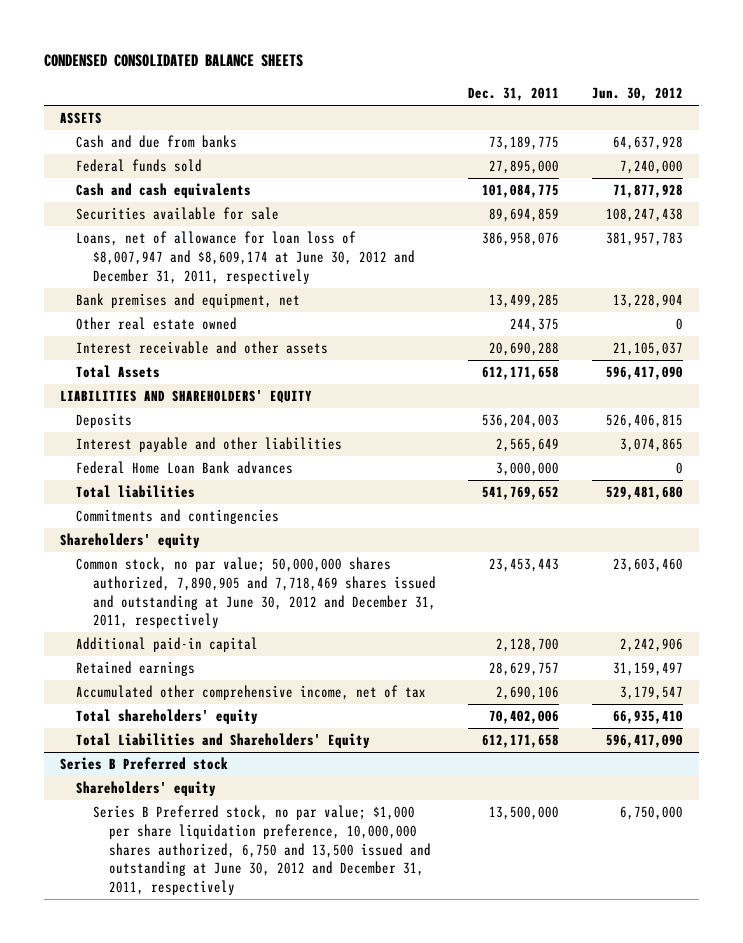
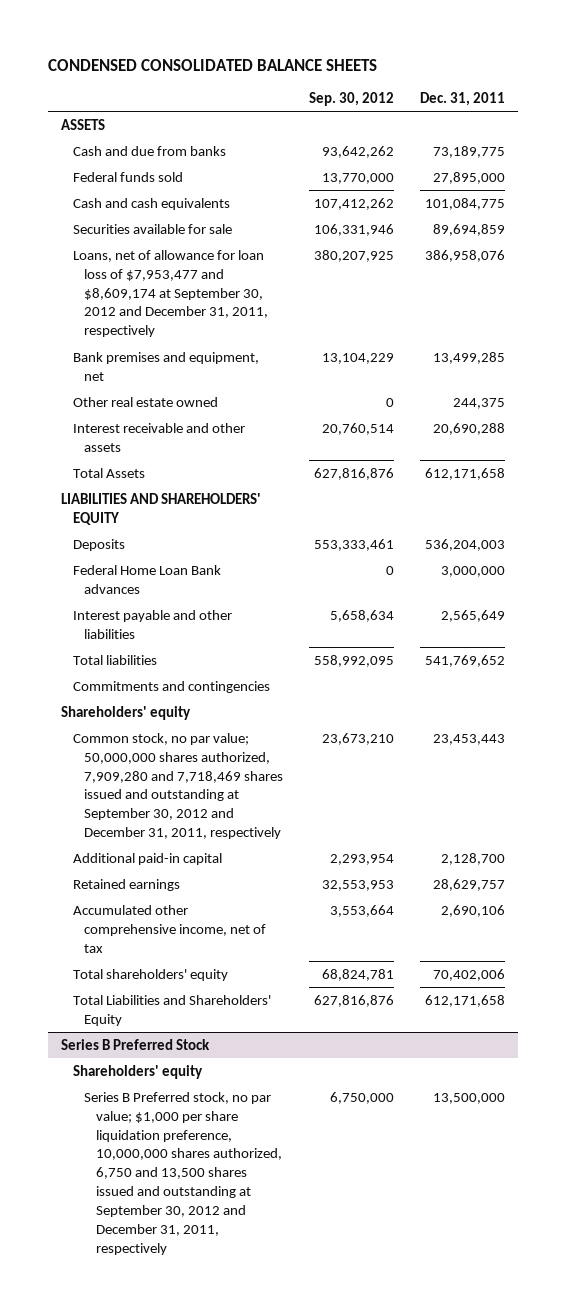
[591,87,683,102] Jun. 30, 2012 -> none
none -> [309,92,395,107] Sep. 30, 2012
[76,231,415,284] Loans, net of allowance for loan loss of $8,007,947 and $8,609,174 at June 30, 2012 and December 31, 2011, respectively -> [72,249,269,338] Loans, net of allowance for loan loss of $7,953,477 and $8,609,174 at September 30, 2012 and December 31, 2011, respectively
[76,437,343,453] Interest payable and other liabilities -> [72,609,232,639] Interest payable and other liabilities
[76,557,436,629] Common stock, no par value; 50,000,000 shares authorized, 7,890,905 and 7,718,469 shares issued and outstanding at June 30, 2012 and December 31, 2011, respectively -> [72,732,284,840] Common stock, no par value; 50,000,000 shares authorized, 7,909,280 and 7,718,469 shares issued and outstanding at September 30, 2012 and December 31, 2011, respectively
[60,757,229,771] Series B Preferred stock -> [60,1038,210,1050] Series B Preferred Stock
[92,805,432,896] Series B Preferred stock, no par value; $1,000 per share liquidation preference, 10,000,000 shares authorized, 6,750 and 13,500 issued and outstanding at June 30, 2012 and December 31, 2011, respectively -> [84,1091,282,1255] Series B Preferred stock, no par value; $1,000 per share liquidation preference, 10,000,000 shares authorized, 6,750 and 13,500 shares issued and outstanding at September 30, 2012 and December 31, 2011, respectively

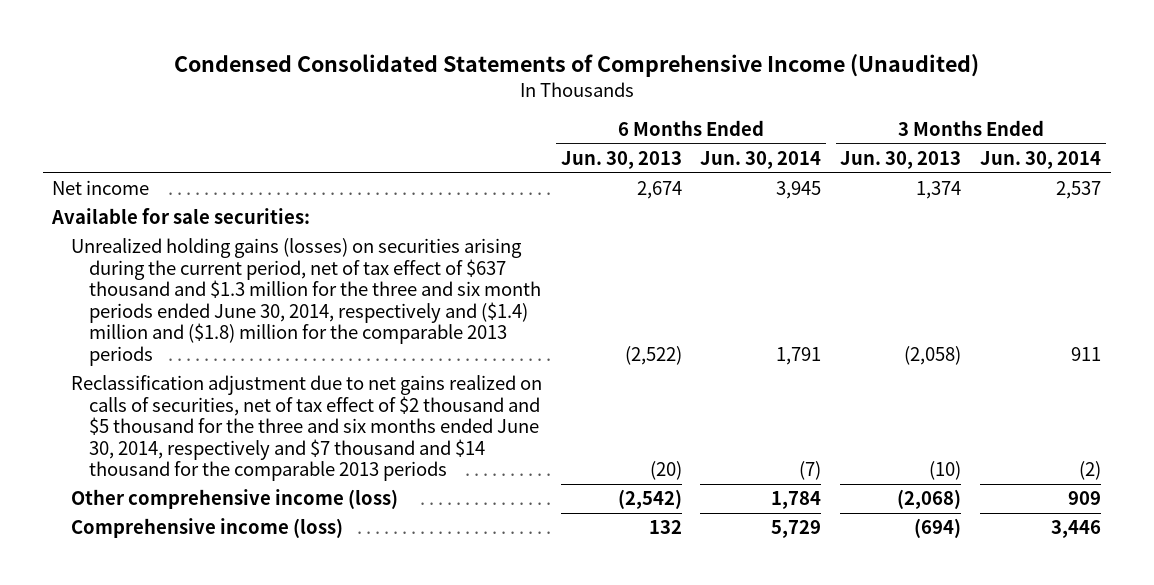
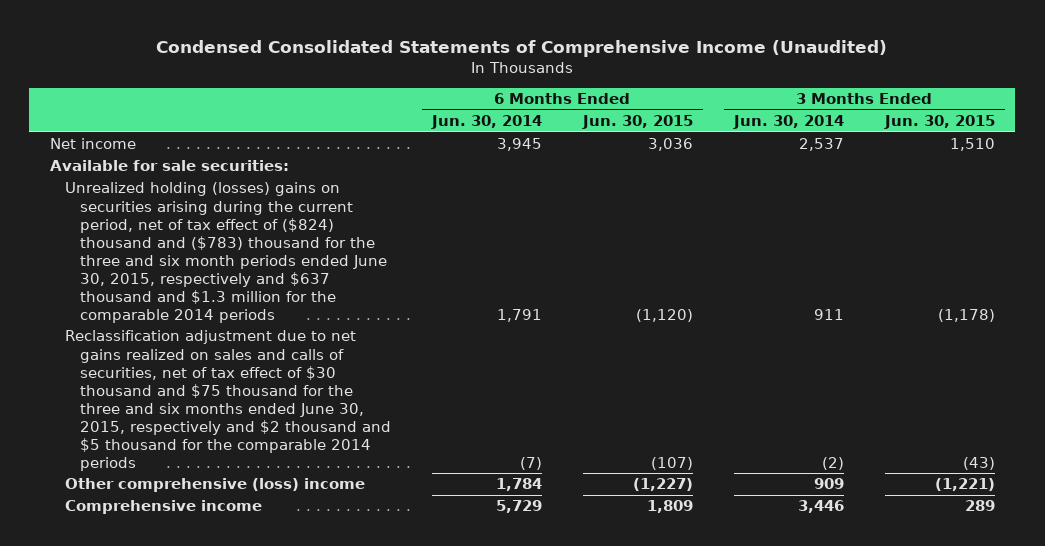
[560,151,682,170] Jun. 30, 2013 -> none
[840,151,962,170] Jun. 30, 2013 -> none
none -> [581,115,693,130] Jun. 30, 2015
none -> [883,115,995,130] Jun. 30, 2015
[70,238,541,366] Unrealized holding gains (losses) on securities arising during the current period, net of tax effect of $637 thousand and $1.3 million for the three and six month periods ended June 30, 2014, respectively and ($1.4) million and ($1.8) million for the comparable 2013 periods -> [64,182,387,323] Unrealized holding (losses) gains on securities arising during the current period, net of tax effect of ($824) thousand and ($783) thousand for the three and six month periods ended June 30, 2015, respectively and $637 thousand and $1.3 million for the comparable 2014 periods
[70,375,542,482] Reclassification adjustment due to net gains realized on calls of securities, net of tax effect of $2 thousand and $5 thousand for the three and six months ended June 30, 2014, respectively and $7 thousand and $14 thousand for the comparable 2013 periods -> [64,330,391,471] Reclassification adjustment due to net gains realized on sales and calls of securities, net of tax effect of $30 thousand and $75 thousand for the three and six months ended June 30, 2015, respectively and $2 thousand and $5 thousand for the comparable 2014 periods
[70,489,398,510] Other comprehensive income (loss) -> [64,478,365,493] Other comprehensive (loss) income
[70,518,343,539] Comprehensive income (loss) -> [64,500,262,515] Comprehensive income

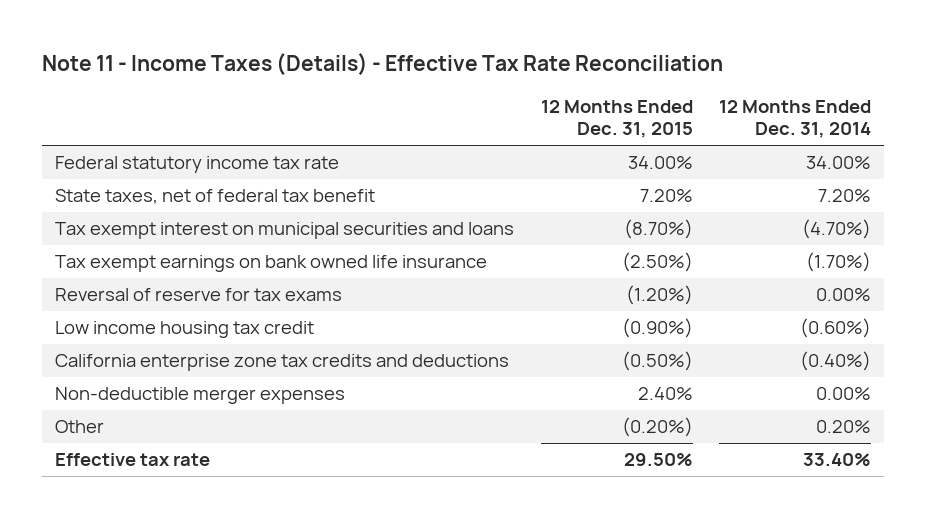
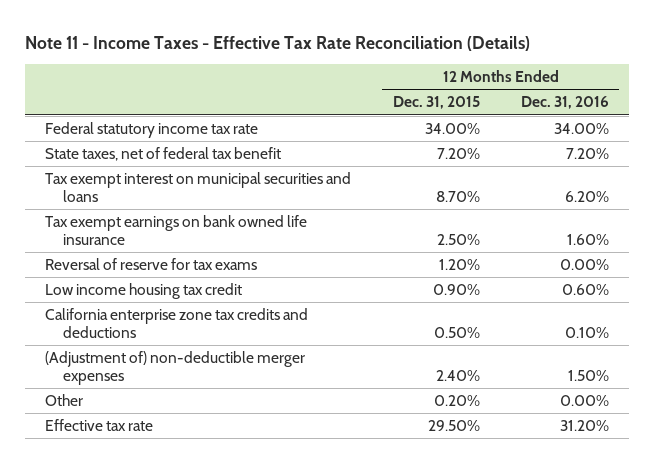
[42,52,724,75] Note 11 - Income Taxes (Details) - Effective Tax Rate Reconciliation -> [24,35,530,51] Note 11 - Income Taxes - Effective Tax Rate Reconciliation (Details)
[719,99,872,139] 12 Months Ended Dec. 31, 2014 -> none
none -> [520,96,609,110] Dec. 31, 2016
[623,219,693,240] (8.70%) -> [435,191,480,203] 8.70%
[621,252,693,273] (2.50%) -> [436,234,480,246] 2.50%
[625,285,693,306] (1.20%) -> [438,259,480,271] 1.20%
[621,318,693,339] (0.90%) -> [432,284,480,296] 0.90%
[621,351,693,372] (0.50%) -> [433,327,480,339] 0.50%
[55,387,346,405] Non-deductible merger expenses -> [45,351,306,386] (Adjustment of) non-deductible merger expenses
[621,417,693,438] (0.20%) -> [433,395,480,407] 0.20%

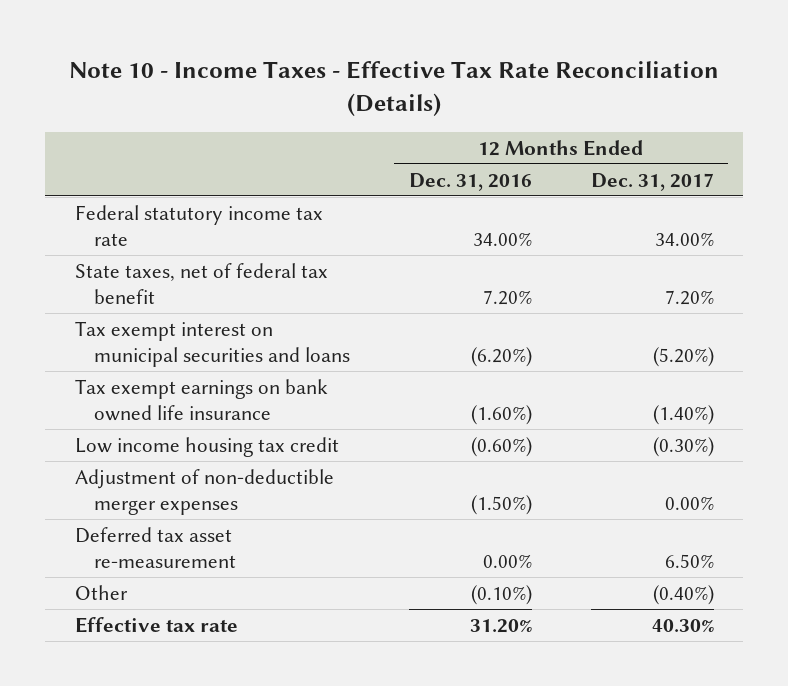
[24,35,530,51] Note 11 - Income Taxes - Effective Tax Rate Reconciliation (Details) -> [69,60,720,116] Note 10 - Income Taxes - Effective Tax Rate Reconciliation (Details)
[392,96,480,110] Dec. 31, 2015 -> none
none -> [590,172,714,191] Dec. 31, 2017
[45,258,258,271] Reversal of reserve for tax exams -> none
[45,308,309,339] California enterprise zone tax credits and deductions -> none
[564,191,609,203] 6.20% -> [470,346,532,367] (6.20%)
[566,234,609,246] 1.60% -> [470,404,532,425] (1.60%)
[561,284,609,296] 0.60% -> [470,436,532,457] (0.60%)
[45,351,306,386] (Adjustment of) non-deductible merger expenses -> [74,468,334,515] Adjustment of non-deductible merger expenses
[567,370,609,382] 1.50% -> [470,494,532,515] (1.50%)
none -> [74,526,237,568] Deferred tax asset re-measurement
[559,395,609,407] 0.00% -> [470,584,532,605] (0.10%)

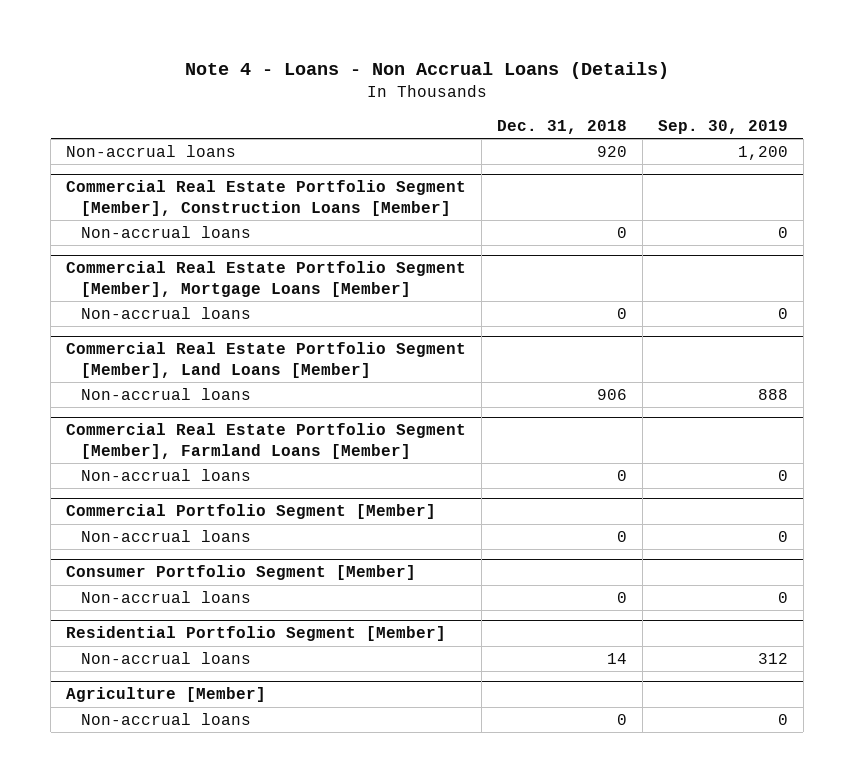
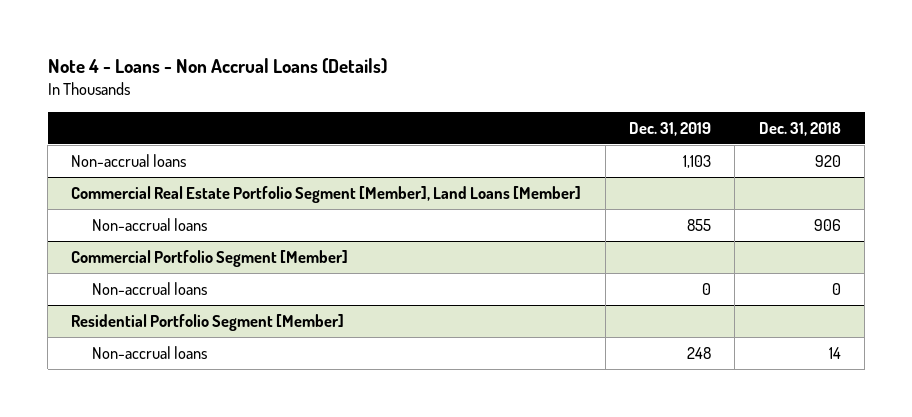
[657,119,788,134] Sep. 30, 2019 -> none
none -> [629,121,712,136] Dec. 31, 2019
[66,180,467,216] Commercial Real Estate Portfolio Segment [Member], Construction Loans [Member] -> none
[81,225,252,238] Non-accrual loans -> none
[66,261,467,297] Commercial Real Estate Portfolio Segment [Member], Mortgage Loans [Member] -> none
[81,306,252,319] Non-accrual loans -> none
[66,423,467,459] Commercial Real Estate Portfolio Segment [Member], Farmland Loans [Member] -> none
[81,468,252,481] Non-accrual loans -> none
[66,565,417,581] Consumer Portfolio Segment [Member] -> none
[81,590,252,603] Non-accrual loans -> none
[66,687,267,703] Agriculture [Member] -> none
[81,712,252,725] Non-accrual loans -> none

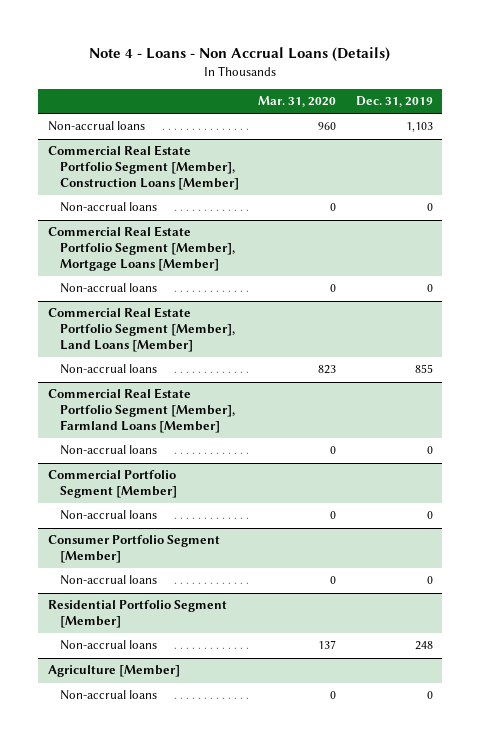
[758,121,841,136] Dec. 31, 2018 -> none
none -> [258,96,337,108] Mar. 31, 2020
none -> [47,145,239,190] Commercial Real Estate Portfolio Segment [Member], Construction Loans [Member]
none -> [59,202,157,213] Non-accrual loans
none -> [47,226,235,271] Commercial Real Estate Portfolio Segment [Member], Mortgage Loans [Member]
none -> [59,283,157,294] Non-accrual loans
none -> [47,388,235,433] Commercial Real Estate Portfolio Segment [Member], Farmland Loans [Member]
none -> [59,445,157,456] Non-accrual loans
none -> [47,535,220,564] Consumer Portfolio Segment [Member]
none -> [59,575,157,586] Non-accrual loans
none -> [47,665,180,678] Agriculture [Member]
none -> [59,690,157,701] Non-accrual loans

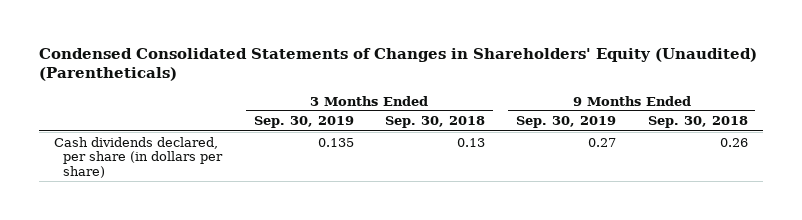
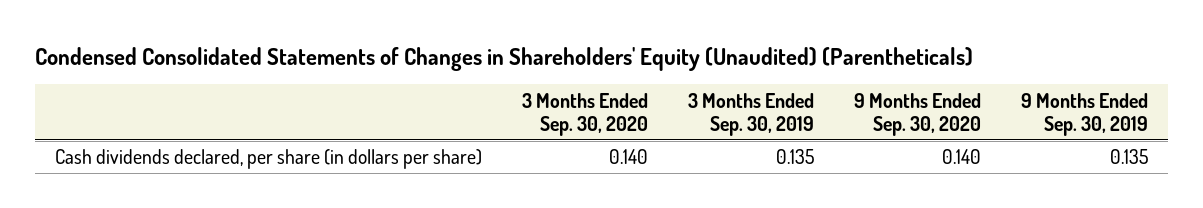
[384,116,485,129] Sep. 30, 2018 -> none
[647,116,748,129] Sep. 30, 2018 -> none
none -> [521,92,648,136] 3 Months Ended Sep. 30, 2020
none -> [854,92,982,136] 9 Months Ended Sep. 30, 2020
[588,137,617,147] 0.27 -> [1110,149,1149,165] 0.135

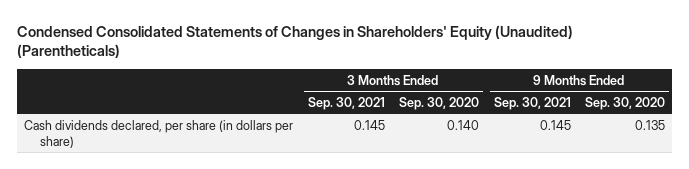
[688,92,815,136] 3 Months Ended Sep. 30, 2019 -> none
[1021,92,1149,136] 9 Months Ended Sep. 30, 2019 -> none
none -> [307,96,385,110] Sep. 30, 2021
none -> [493,96,571,110] Sep. 30, 2021
[942,149,982,165] 0.140 -> [635,119,666,130] 0.135

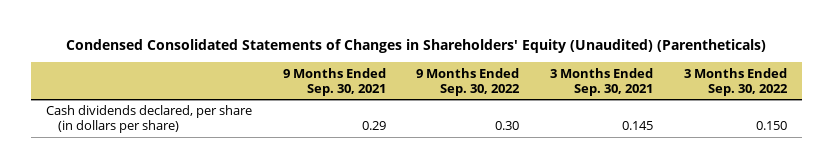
[399,96,480,110] Sep. 30, 2020 -> none
[585,96,666,110] Sep. 30, 2020 -> none
none -> [416,67,521,96] 9 Months Ended Sep. 30, 2022
none -> [683,67,788,96] 3 Months Ended Sep. 30, 2022
[539,119,571,130] 0.145 -> [361,121,386,131] 0.29

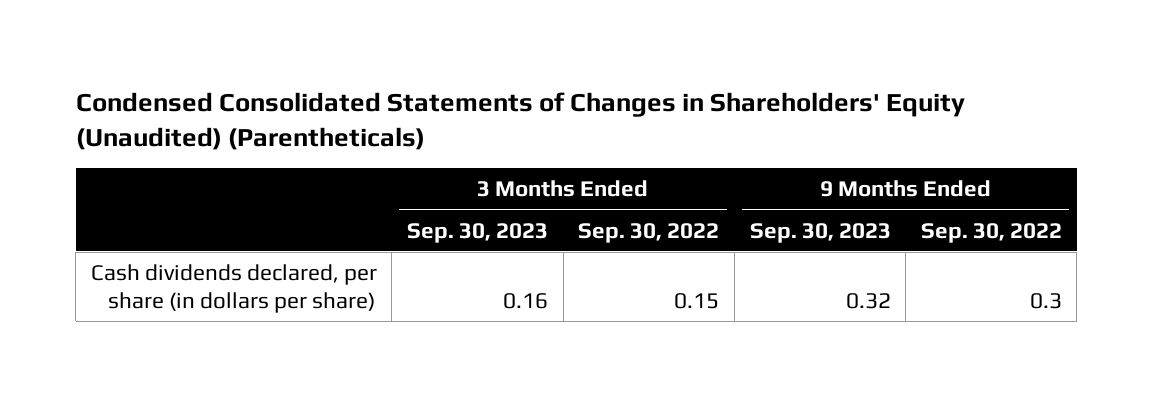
[282,67,386,96] 9 Months Ended Sep. 30, 2021 -> none
[550,67,654,96] 3 Months Ended Sep. 30, 2021 -> none
none -> [406,222,548,243] Sep. 30, 2023
none -> [749,222,891,243] Sep. 30, 2023
[495,121,520,131] 0.30 -> [1029,293,1062,310] 0.3
[755,121,787,131] 0.150 -> [674,293,720,310] 0.15

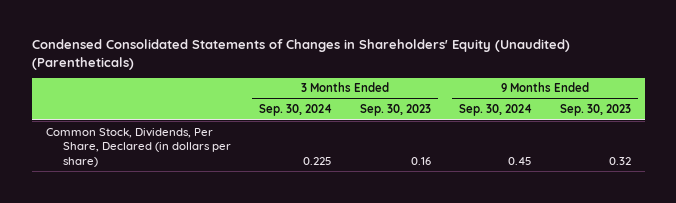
[578,222,720,243] Sep. 30, 2022 -> none
[920,222,1062,243] Sep. 30, 2022 -> none
none -> [258,104,332,117] Sep. 30, 2024
none -> [458,104,532,117] Sep. 30, 2024
[90,263,377,314] Cash dividends declared, per share (in dollars per share) -> [45,127,231,167] Common Stock, Dividends, Per Share, Declared (in dollars per share)

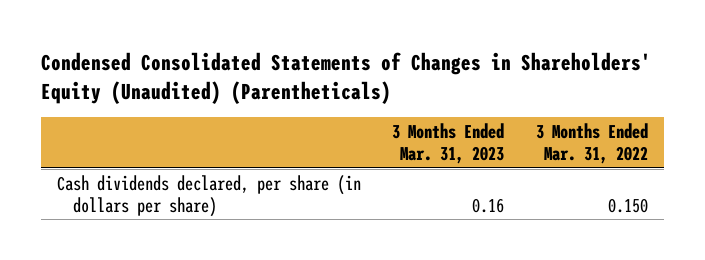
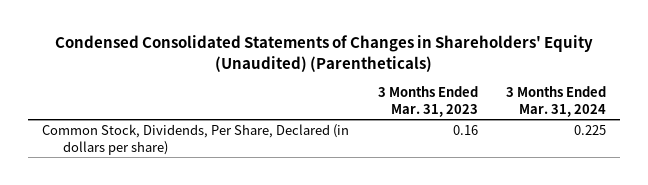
[535,123,648,165] 3 Months Ended Mar. 31, 2022 -> none
none -> [505,85,606,117] 3 Months Ended Mar. 31, 2024
[56,174,361,217] Cash dividends declared, per share (in dollars per share) -> [42,123,350,155] Common Stock, Dividends, Per Share, Declared (in dollars per share)

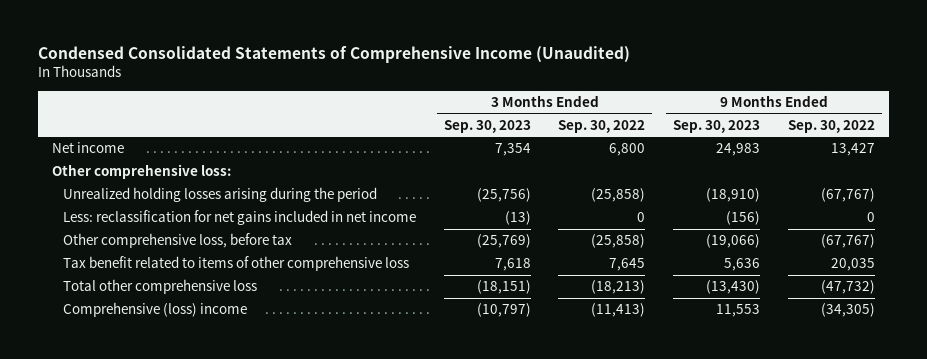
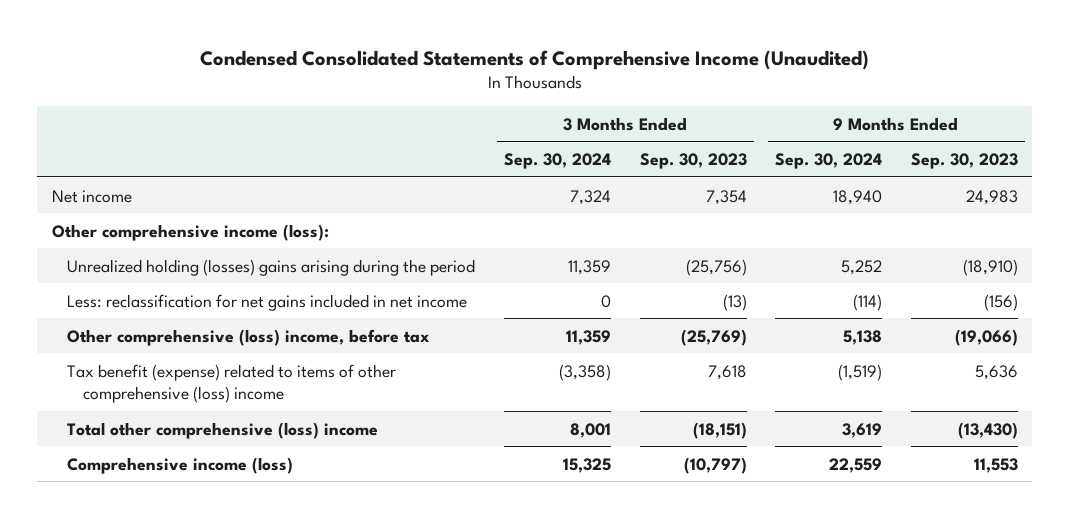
[558,119,646,133] Sep. 30, 2022 -> none
[788,119,876,133] Sep. 30, 2022 -> none
none -> [503,152,611,169] Sep. 30, 2024
none -> [775,152,883,169] Sep. 30, 2024
[51,164,231,180] Other comprehensive loss: -> [51,223,329,241] Other comprehensive income (loss):
[62,187,377,203] Unrealized holding losses arising during the period -> [67,258,476,276] Unrealized holding (losses) gains arising during the period
[62,233,292,249] Other comprehensive loss, before tax -> [67,328,431,346] Other comprehensive (loss) income, before tax
[62,256,409,272] Tax benefit related to items of other comprehensive loss -> [67,363,397,404] Tax benefit (expense) related to items of other comprehensive (loss) income
[62,279,257,295] Total other comprehensive loss -> [67,421,379,439] Total other comprehensive (loss) income
[62,302,247,318] Comprehensive (loss) income -> [67,456,294,474] Comprehensive income (loss)

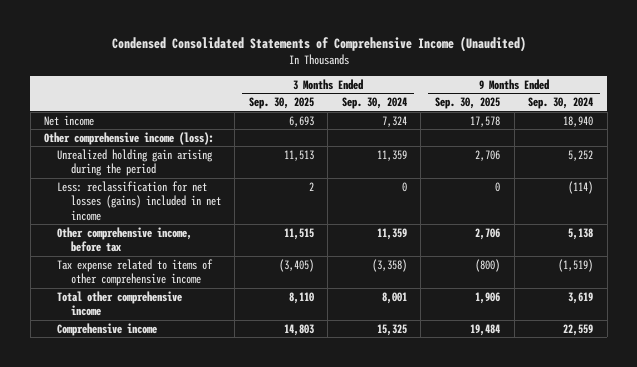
[639,152,747,169] Sep. 30, 2023 -> none
[910,152,1018,169] Sep. 30, 2023 -> none
none -> [248,97,314,110] Sep. 30, 2025
none -> [434,97,500,110] Sep. 30, 2025
[67,258,476,276] Unrealized holding (losses) gains arising during the period -> [57,148,214,177] Unrealized holding gain arising during the period
[67,293,468,311] Less: reclassification for net gains included in net income -> [57,180,221,221] Less: reclassification for net losses (gains) included in net income
[67,328,431,346] Other comprehensive (loss) income, before tax -> [57,226,193,253] Other comprehensive income, before tax
[67,363,397,404] Tax benefit (expense) related to items of other comprehensive (loss) income -> [57,258,214,287] Tax expense related to items of other comprehensive income
[67,421,379,439] Total other comprehensive (loss) income -> [57,290,183,317] Total other comprehensive income
[67,456,294,474] Comprehensive income (loss) -> [57,322,158,336] Comprehensive income

